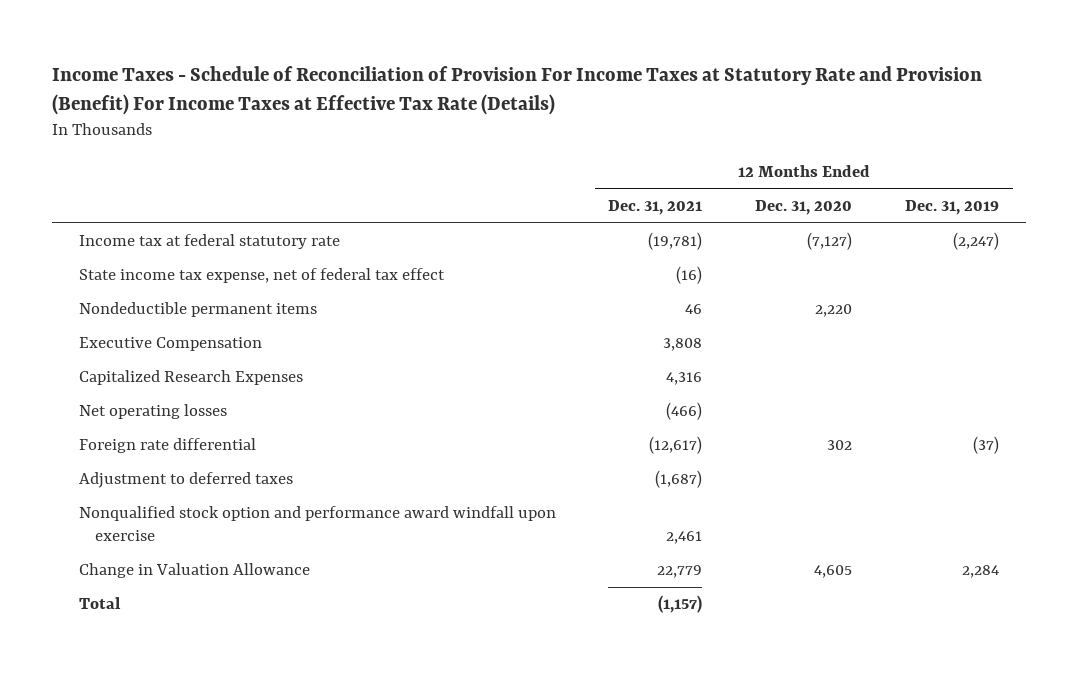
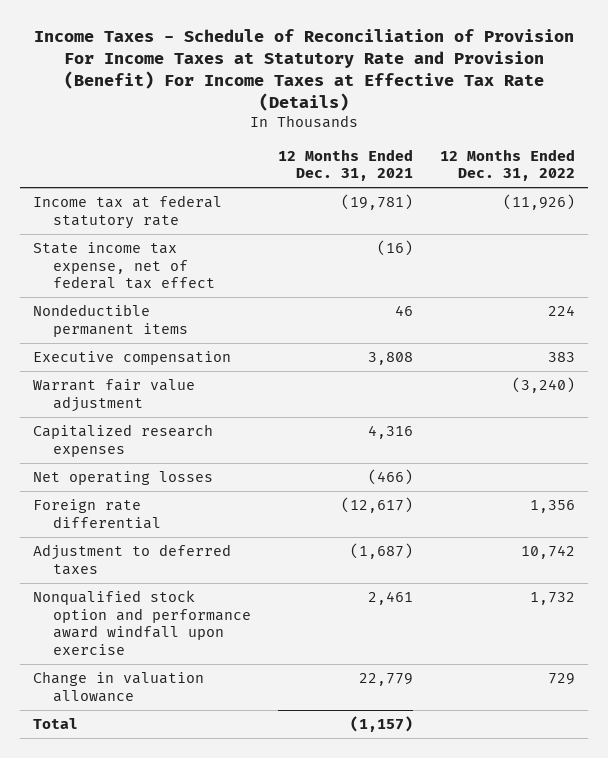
[755,199,853,215] Dec. 31, 2020 -> none
[905,199,1000,215] Dec. 31, 2019 -> none
none -> [439,148,575,182] 12 Months Ended Dec. 31, 2022
[78,337,262,352] Executive Compensation -> [33,350,232,365] Executive compensation
none -> [33,378,196,412] Warrant fair value adjustment
[78,370,303,386] Capitalized Research Expenses -> [33,423,214,457] Capitalized research expenses
[78,563,310,579] Change in Valuation Allowance -> [33,670,205,702] Change in valuation allowance

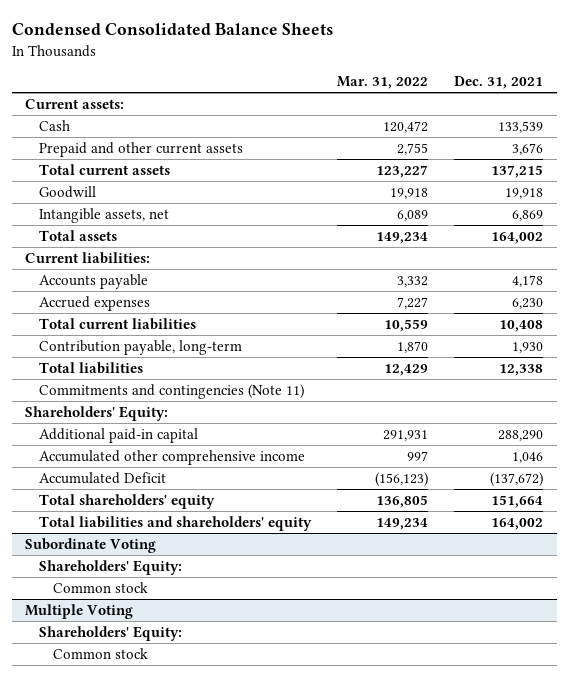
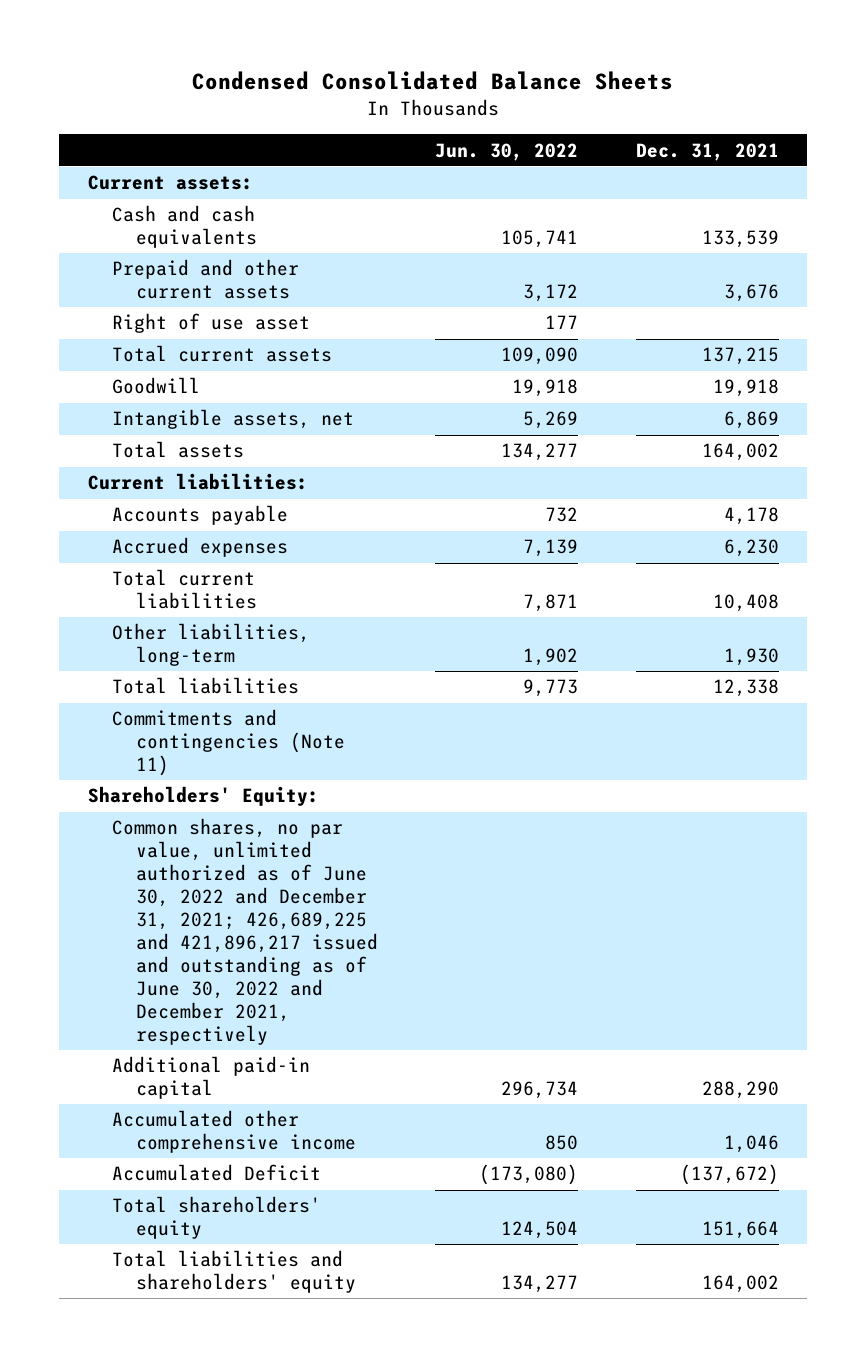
[337,76,429,90] Mar. 31, 2022 -> none
none -> [435,142,579,161] Jun. 30, 2022
[39,119,71,131] Cash -> [111,205,257,249] Cash and cash equivalents
none -> [111,313,310,334] Right of use asset
[39,339,243,355] Contribution payable, long-term -> [111,623,310,667] Other liabilities, long-term
none -> [111,818,378,1045] Common shares, no par value, unlimited authorized as of June 30, 2022 and December 31, 2021; 426,689,225 and 421,896,217 issued and outstanding as of June 30, 2022 and December 2021, respectively
[25,537,157,553] Subordinate Voting -> none
[39,559,183,575] Shareholders' Equity: -> none
[53,581,149,593] Common stock -> none
[25,603,134,619] Multiple Voting -> none
[39,625,183,641] Shareholders' Equity: -> none
[53,647,149,659] Common stock -> none

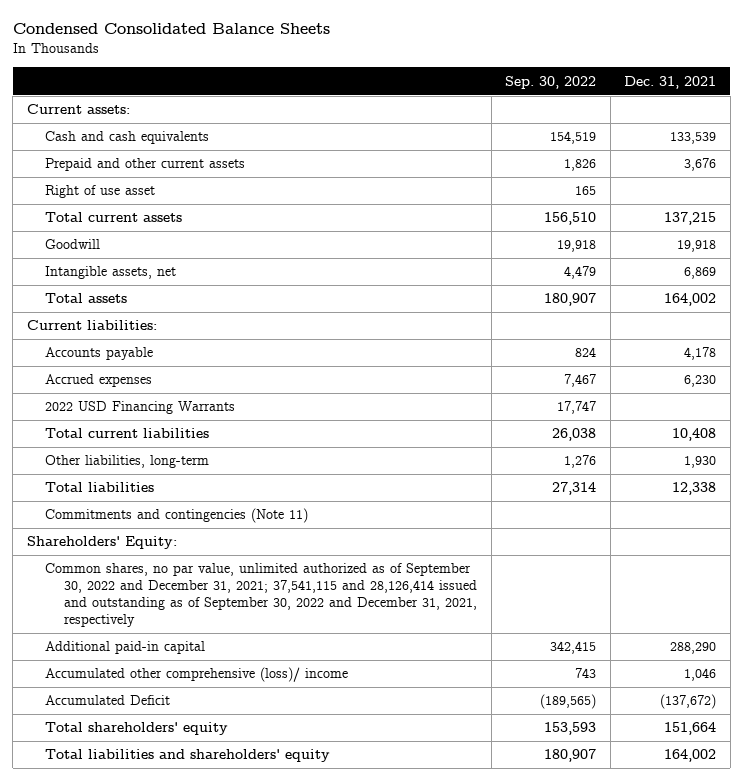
[435,142,579,161] Jun. 30, 2022 -> none
none -> [505,75,597,89] Sep. 30, 2022
none -> [45,401,236,415] 2022 USD Financing Warrants
[111,818,378,1045] Common shares, no par value, unlimited authorized as of June 30, 2022 and December 31, 2021; 426,689,225 and 421,896,217 issued and outstanding as of June 30, 2022 and December 2021, respectively -> [45,563,478,628] Common shares, no par value, unlimited authorized as of September 30, 2022 and December 31, 2021; 37,541,115 and 28,126,414 issued and outstanding as of September 30, 2022 and December 31, 2021, respectively
[111,1110,356,1154] Accumulated other comprehensive income -> [45,667,349,683] Accumulated other comprehensive (loss)/ income

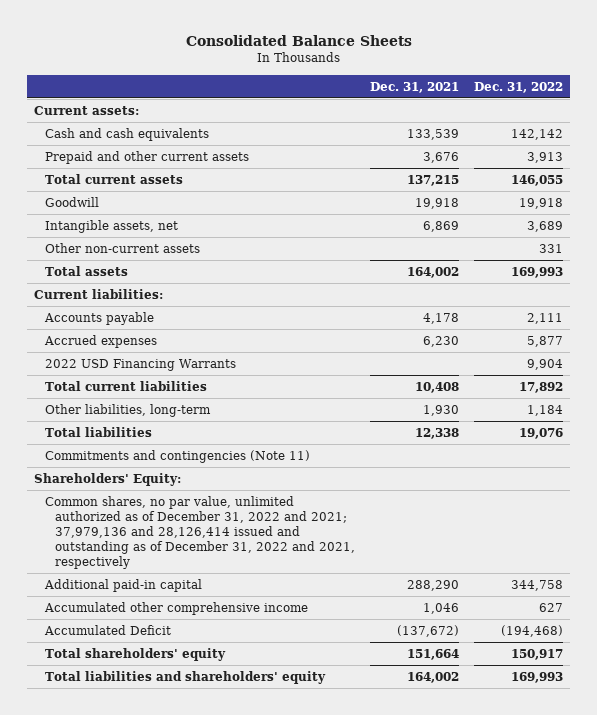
[12,23,330,35] Condensed Consolidated Balance Sheets -> [185,34,412,46] Consolidated Balance Sheets
[505,75,597,89] Sep. 30, 2022 -> none
none -> [473,81,563,93] Dec. 31, 2022
[45,185,156,199] Right of use asset -> none
none -> [44,243,200,254] Other non-current assets
[45,563,478,628] Common shares, no par value, unlimited authorized as of September 30, 2022 and December 31, 2021; 37,541,115 and 28,126,414 issued and outstanding as of September 30, 2022 and December 31, 2021, respectively -> [44,496,356,570] Common shares, no par value, unlimited authorized as of December 31, 2022 and 2021; 37,979,136 and 28,126,414 issued and outstanding as of December 31, 2022 and 2021, respectively
[45,667,349,683] Accumulated other comprehensive (loss)/ income -> [43,602,308,616] Accumulated other comprehensive income

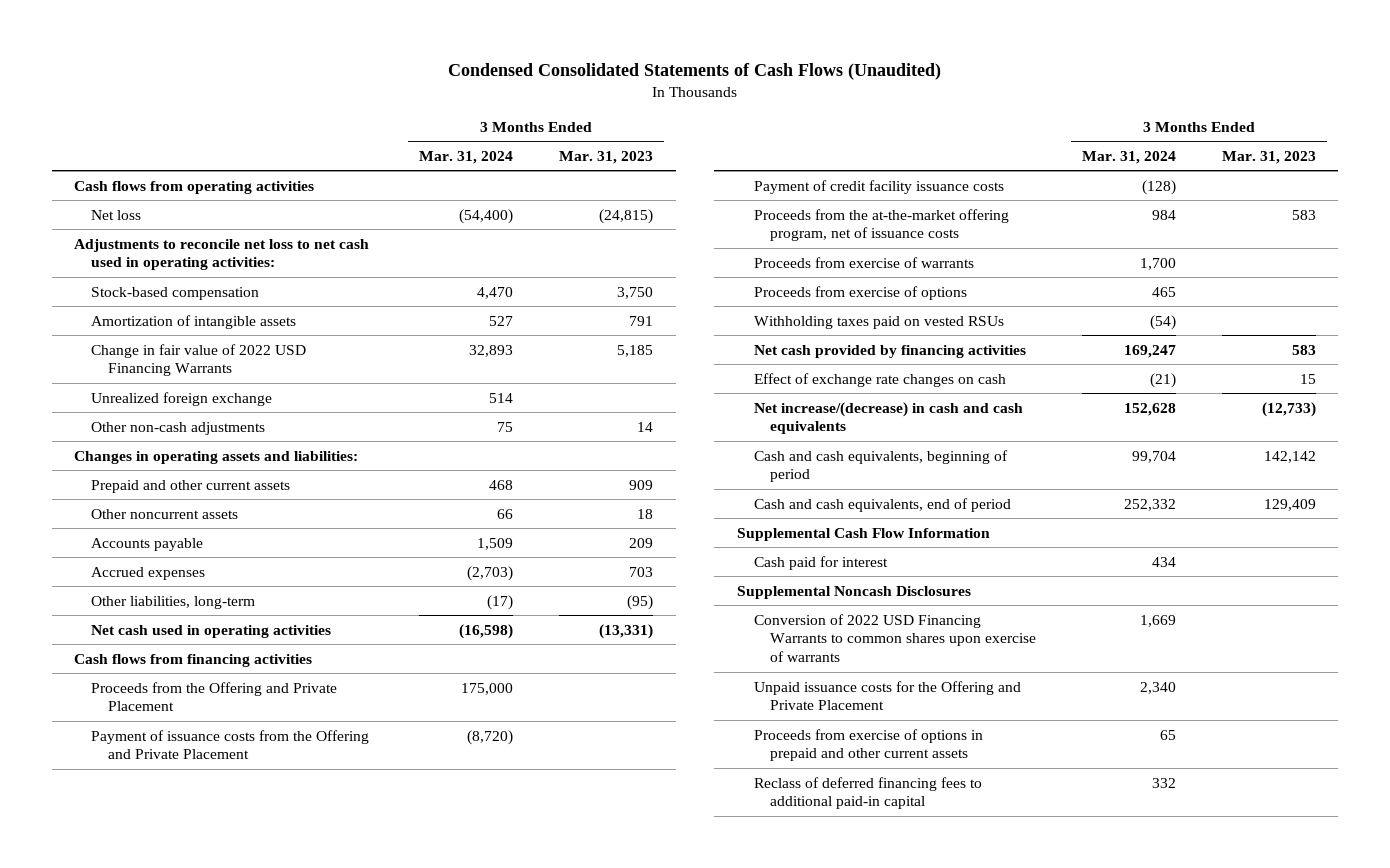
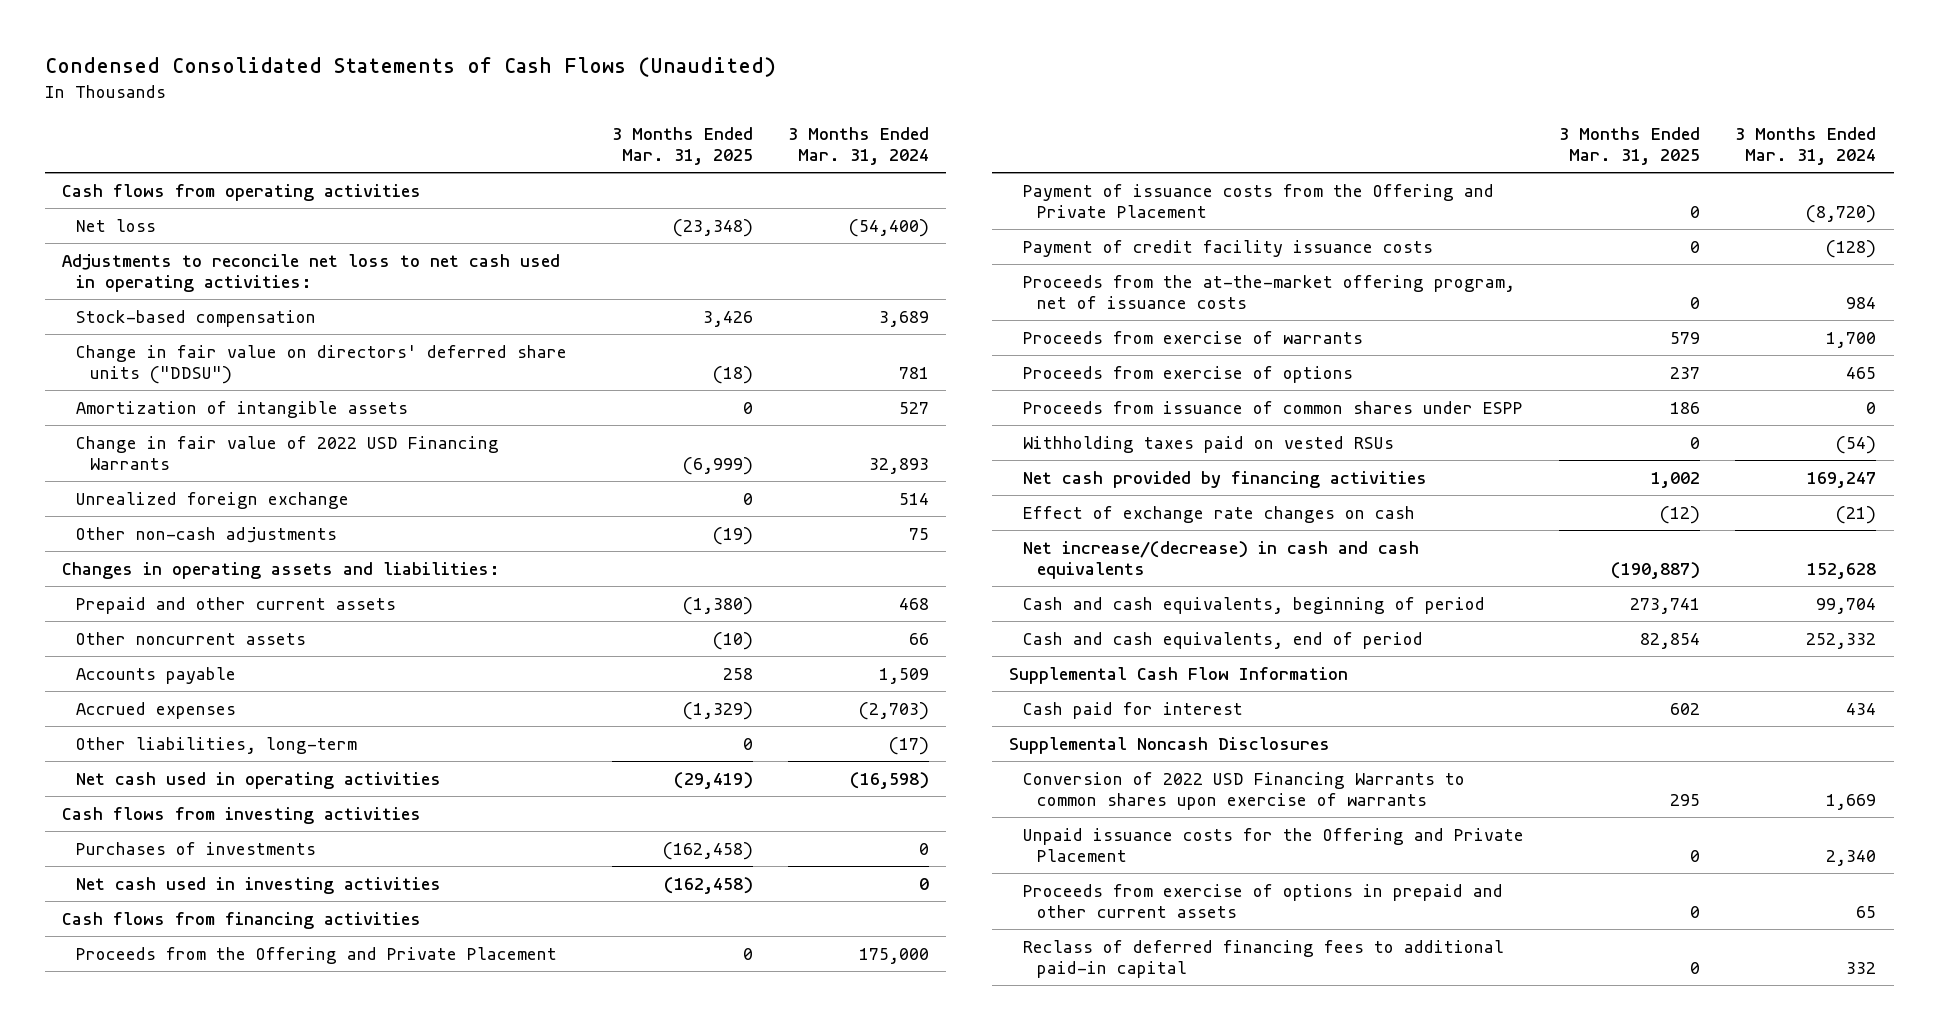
[558,150,653,164] Mar. 31, 2023 -> none
none -> [611,126,753,165] 3 Months Ended Mar. 31, 2025
[477,286,514,299] 4,470 -> [878,310,929,327] 3,689
none -> [76,344,568,384] Change in fair value on directors' deferred share units ("DDSU")
none -> [62,806,422,824] Cash flows from investing activities
none -> [76,841,317,855] Purchases of investments
none -> [76,876,442,894] Net cash used in investing activities
none -> [1023,400,1524,414] Proceeds from issuance of common shares under ESPP

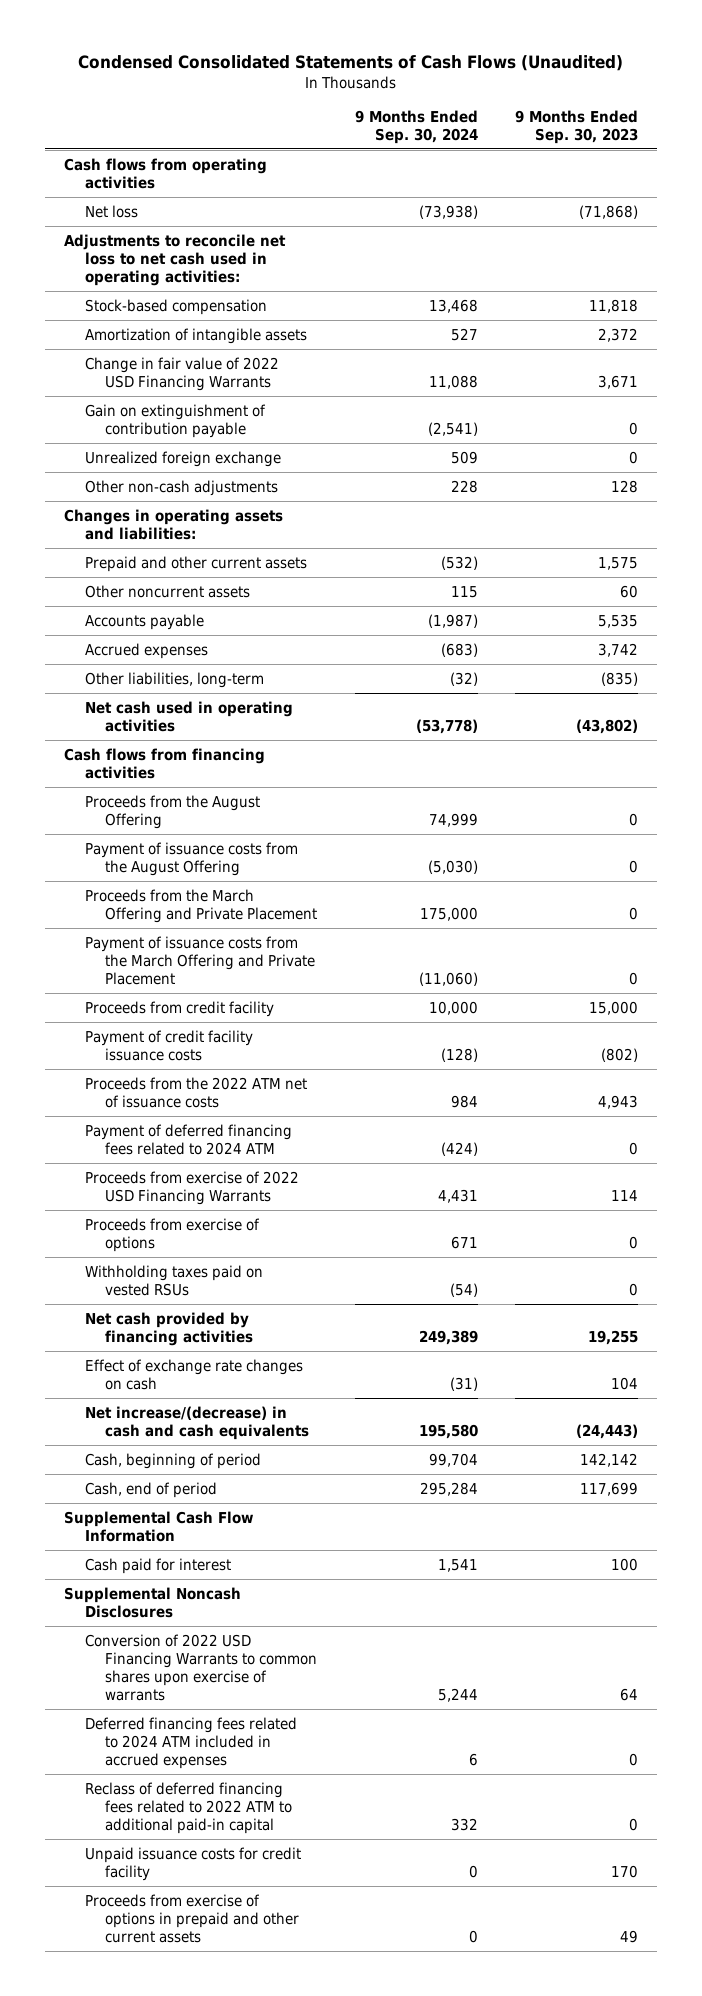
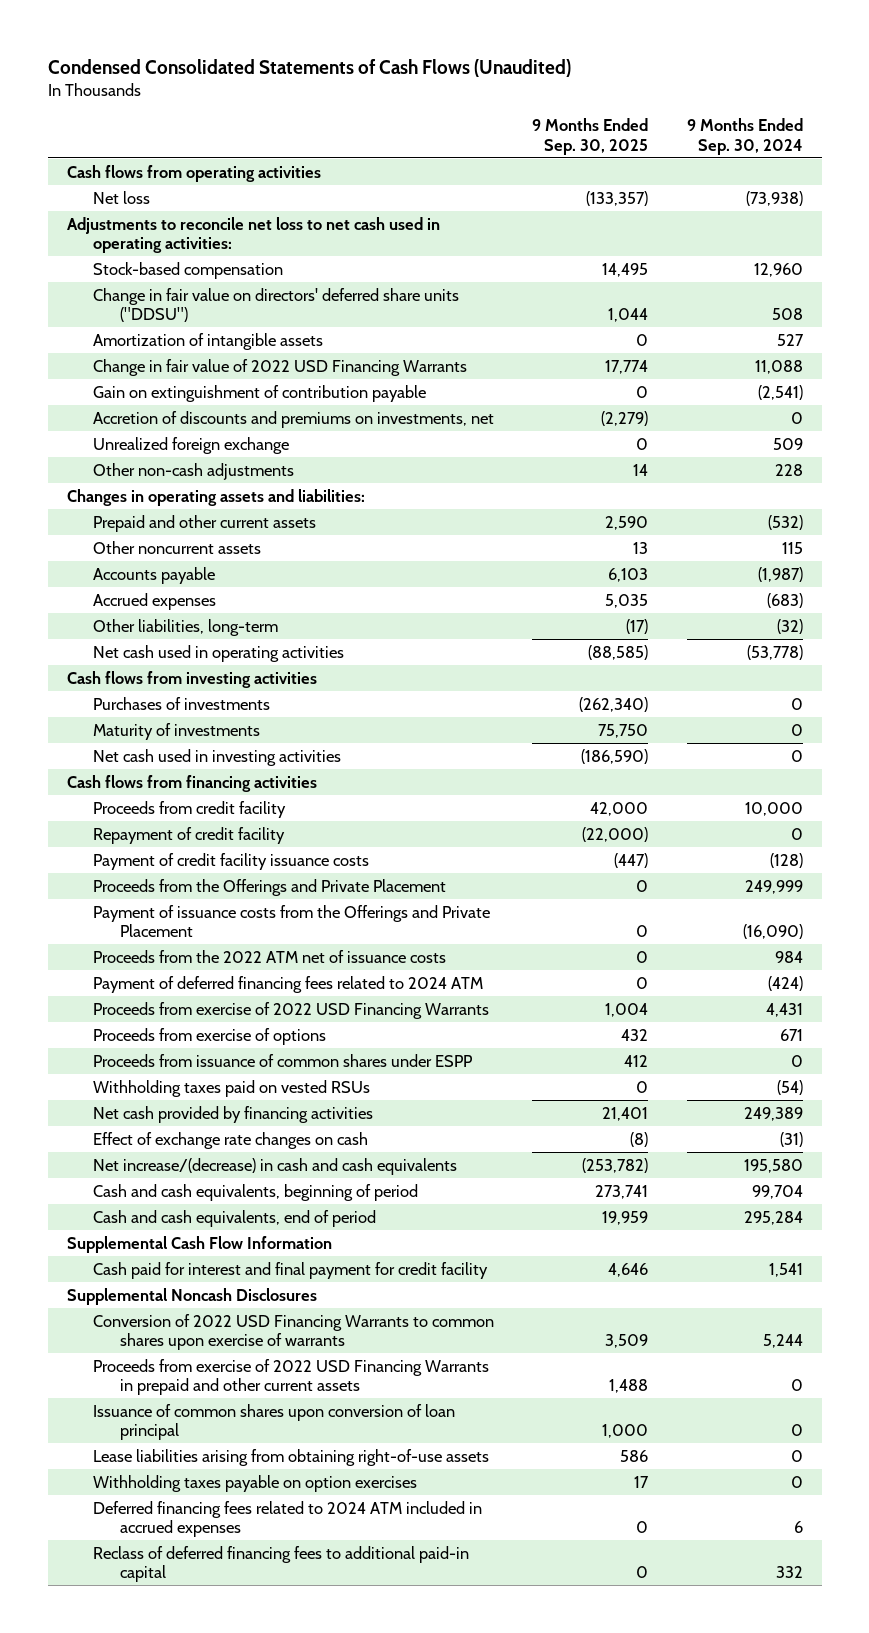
[515,109,639,144] 9 Months Ended Sep. 30, 2023 -> none
none -> [532,118,649,155] 9 Months Ended Sep. 30, 2025
[428,298,478,313] 13,468 -> [753,262,803,277] 12,960
none -> [93,287,460,323] Change in fair value on directors' deferred share units ("DDSU")
none -> [93,410,495,428] Accretion of discounts and premiums on investments, net
none -> [66,670,317,688] Cash flows from investing activities
none -> [93,696,271,710] Purchases of investments
none -> [93,722,261,740] Maturity of investments
none -> [93,748,342,766] Net cash used in investing activities
[84,794,260,829] Proceeds from the August Offering -> none
[84,841,298,876] Payment of issuance costs from the August Offering -> none
[84,888,318,923] Proceeds from the March Offering and Private Placement -> none
[84,935,316,985] Payment of issuance costs from the March Offering and Private Placement -> none
none -> [93,826,286,844] Repayment of credit facility
none -> [93,878,447,896] Proceeds from the Offerings and Private Placement
none -> [93,904,491,938] Payment of issuance costs from the Offerings and Private Placement
none -> [93,1053,474,1067] Proceeds from issuance of common shares under ESPP
[84,1452,261,1469] Cash, beginning of period -> [93,1183,419,1201] Cash and cash equivalents, beginning of period
[84,1481,217,1498] Cash, end of period -> [93,1209,377,1227] Cash and cash equivalents, end of period
[84,1557,231,1574] Cash paid for interest -> [93,1261,489,1279] Cash paid for interest and final payment for credit facility
none -> [93,1358,490,1396] Proceeds from exercise of 2022 USD Financing Warrants in prepaid and other current assets
none -> [93,1403,456,1441] Issuance of common shares upon conversion of loan principal
none -> [93,1448,490,1466] Lease liabilities arising from obtaining right-of-use assets
none -> [93,1474,418,1492] Withholding taxes payable on option exercises
[84,1846,301,1881] Unpaid issuance costs for credit facility -> none
[84,1893,300,1943] Proceeds from exercise of options in prepaid and other current assets -> none
[84,1781,293,1834] Reclass of deferred financing fees related to 2022 ATM to additional paid-in capital -> [93,1545,470,1583] Reclass of deferred financing fees to additional paid-in capital

